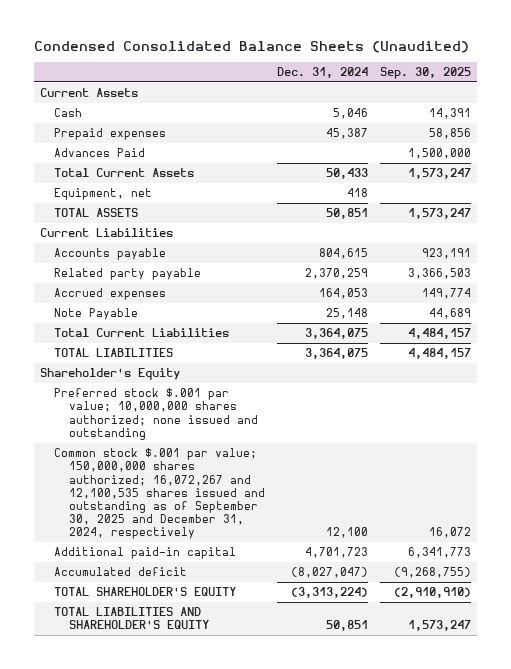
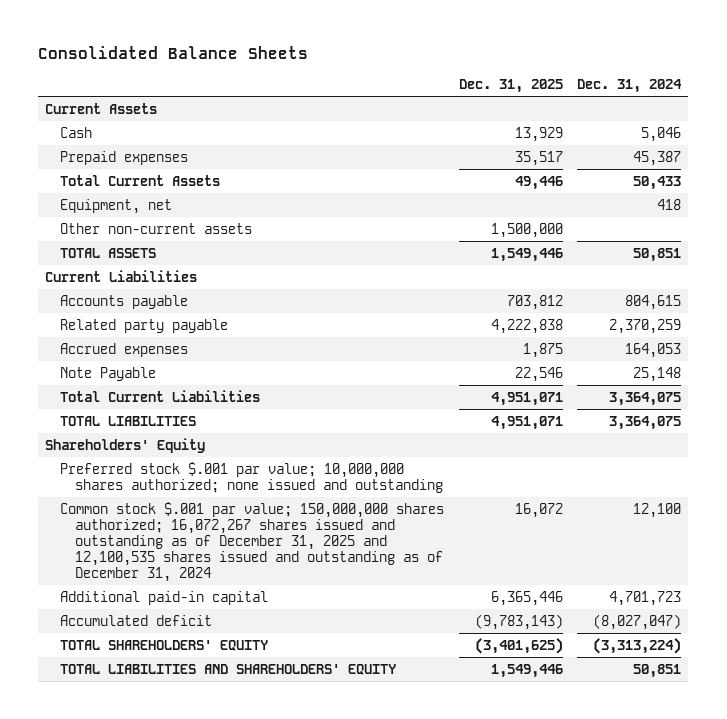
[33,40,469,53] Condensed Consolidated Balance Sheets (Unaudited) -> [38,45,309,59] Consolidated Balance Sheets
[380,67,472,80] Sep. 30, 2025 -> none
none -> [458,79,563,94] Dec. 31, 2025
[54,148,146,158] Advances Paid -> none
none -> [60,222,253,234] Other non-current assets
[39,368,180,381] Shareholder's Equity -> [45,437,206,453] Shareholders' Equity
[54,448,265,540] Common stock $.001 par value; 150,000,000 shares authorized; 16,072,267 and 12,100,535 shares issued and outstanding as of September 30, 2025 and December 31, 2024, respectively -> [60,501,445,583] Common stock $.001 par value; 150,000,000 shares authorized; 16,072,267 shares issued and outstanding as of December 31, 2025 and 12,100,535 shares issued and outstanding as of December 31, 2024
[54,587,237,597] TOTAL SHAREHOLDER'S EQUITY -> [60,639,269,651] TOTAL SHAREHOLDERS' EQUITY
[54,607,209,630] TOTAL LIABILITIES AND SHAREHOLDER'S EQUITY -> [60,663,397,675] TOTAL LIABILITIES AND SHAREHOLDERS' EQUITY

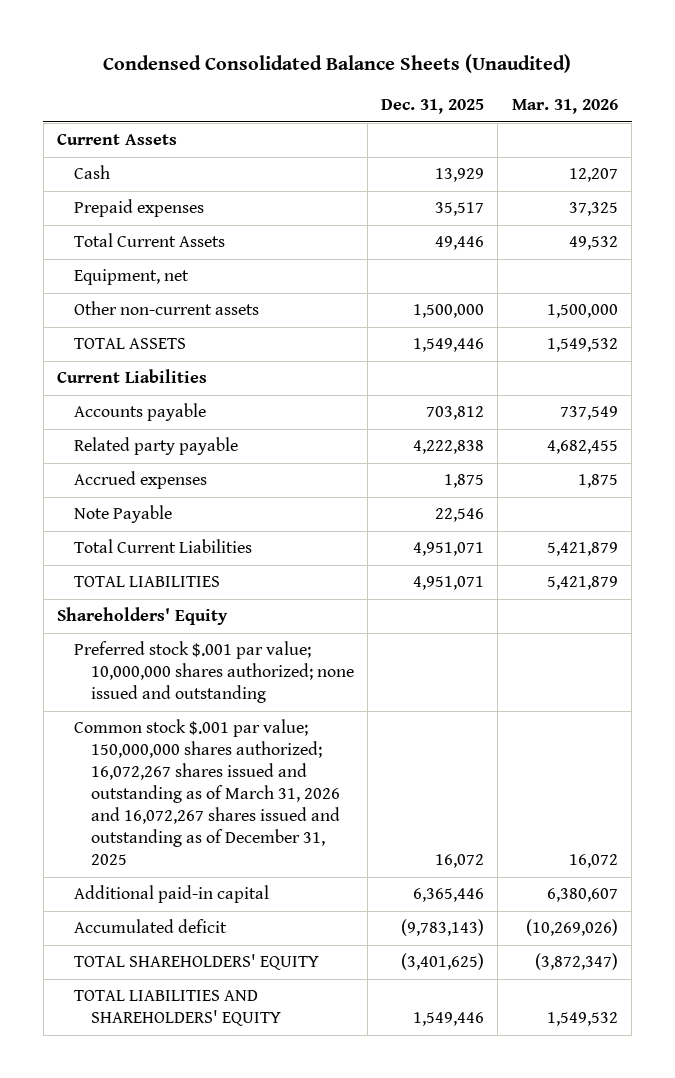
[38,45,309,59] Consolidated Balance Sheets -> [103,54,572,74] Condensed Consolidated Balance Sheets (Unaudited)
[577,79,683,94] Dec. 31, 2024 -> none
none -> [511,99,618,115] Mar. 31, 2026
[60,501,445,583] Common stock $.001 par value; 150,000,000 shares authorized; 16,072,267 shares issued and outstanding as of December 31, 2025 and 12,100,535 shares issued and outstanding as of December 31, 2024 -> [73,719,340,866] Common stock $.001 par value; 150,000,000 shares authorized; 16,072,267 shares issued and outstanding as of March 31, 2026 and 16,072,267 shares issued and outstanding as of December 31, 2025

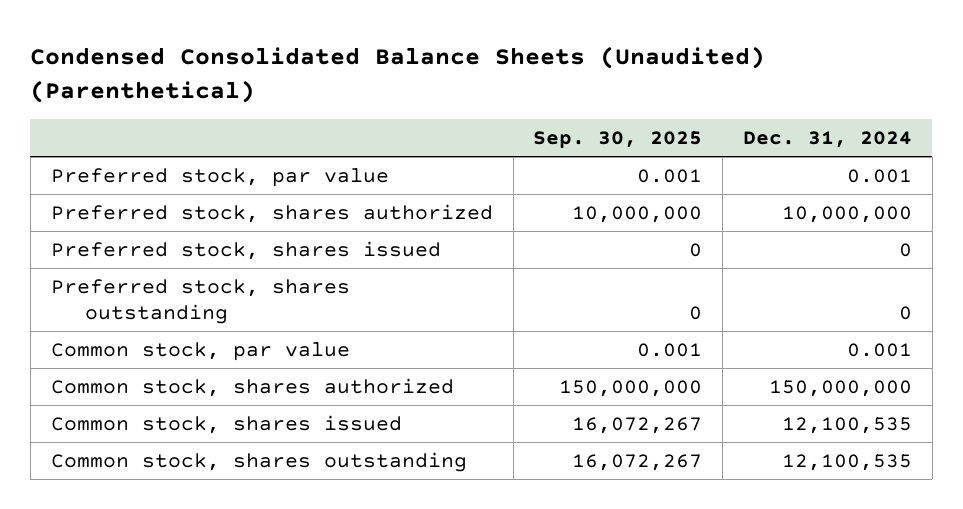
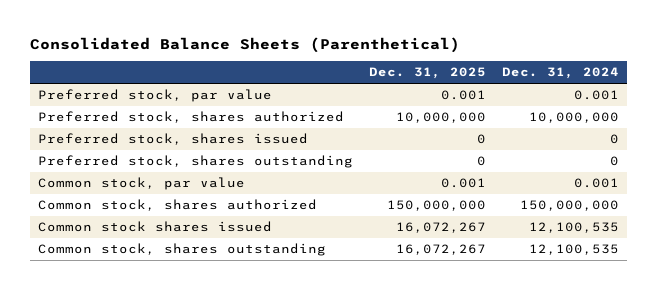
[30,45,766,103] Condensed Consolidated Balance Sheets (Unaudited) (Parenthetical) -> [30,37,461,54] Consolidated Balance Sheets (Parenthetical)
[533,131,703,150] Sep. 30, 2025 -> none
none -> [369,67,487,80] Dec. 31, 2025
[50,415,402,435] Common stock, shares issued -> [38,221,273,233] Common stock shares issued

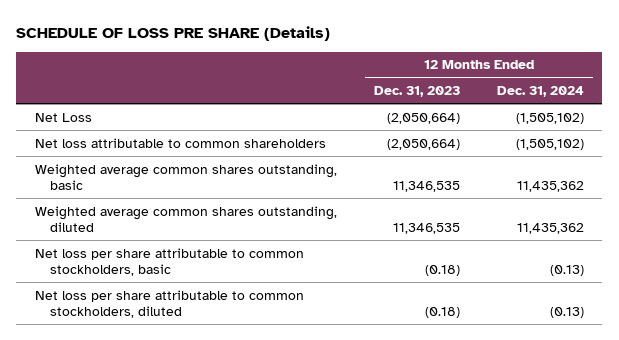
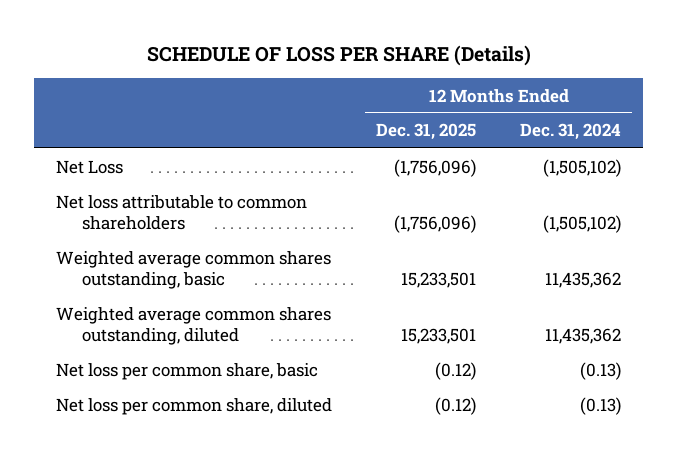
[16,25,331,41] SCHEDULE OF LOSS PRE SHARE (Details) -> [146,45,531,67] SCHEDULE OF LOSS PER SHARE (Details)
[373,85,460,97] Dec. 31, 2023 -> none
none -> [376,123,477,141] Dec. 31, 2025
[34,247,304,276] Net loss per share attributable to common stockholders, basic -> [56,362,319,380] Net loss per common share, basic
[34,289,304,318] Net loss per share attributable to common stockholders, diluted -> [56,397,333,415] Net loss per common share, diluted

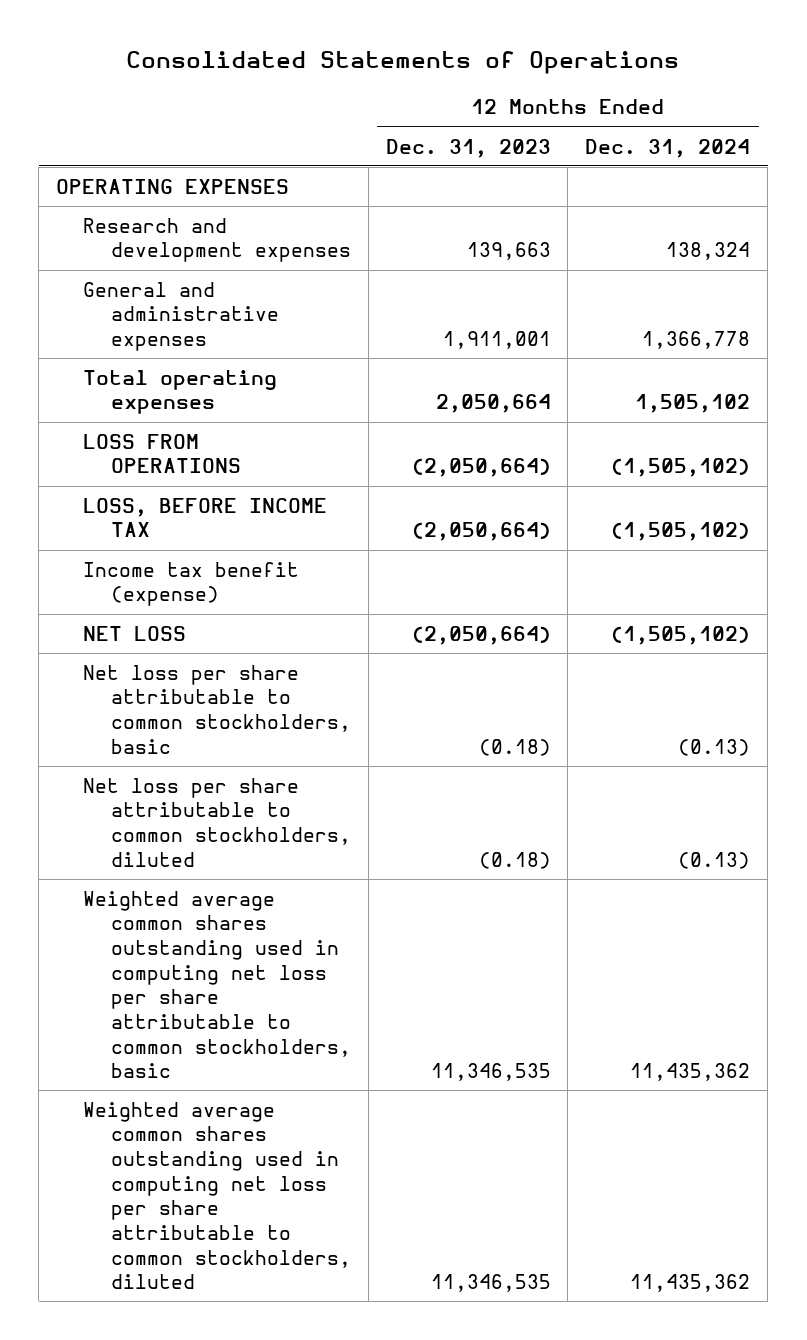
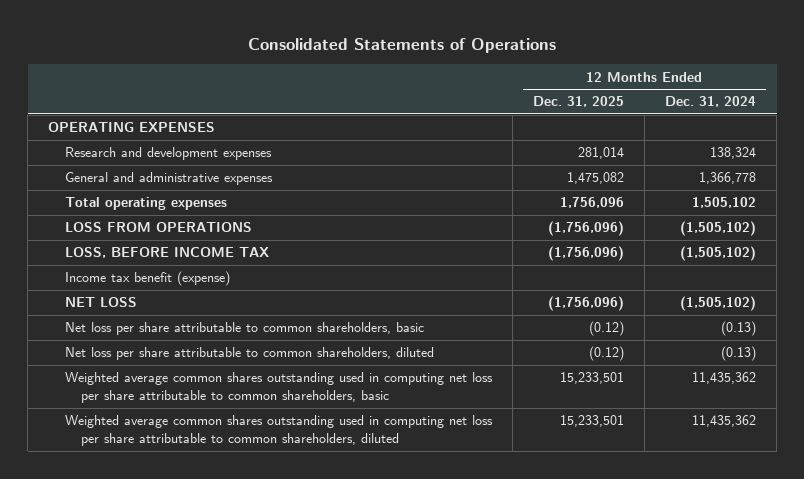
[385,138,551,158] Dec. 31, 2023 -> none
none -> [532,96,624,108] Dec. 31, 2025
[83,664,351,754] Net loss per share attributable to common stockholders, basic -> [64,322,424,336] Net loss per share attributable to common shareholders, basic
[83,777,351,867] Net loss per share attributable to common stockholders, diluted -> [64,347,434,361] Net loss per share attributable to common shareholders, diluted
[83,890,351,1079] Weighted average common shares outstanding used in computing net loss per share attributable to common stockholders, basic -> [64,372,493,404] Weighted average common shares outstanding used in computing net loss per share attributable to common shareholders, basic
[83,1101,351,1290] Weighted average common shares outstanding used in computing net loss per share attributable to common stockholders, diluted -> [64,415,493,447] Weighted average common shares outstanding used in computing net loss per share attributable to common shareholders, diluted

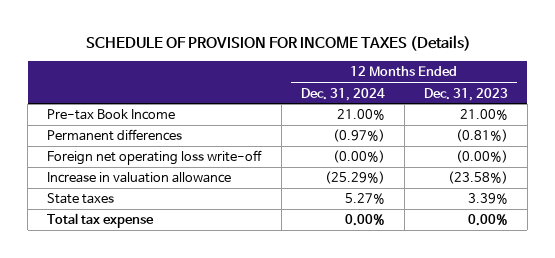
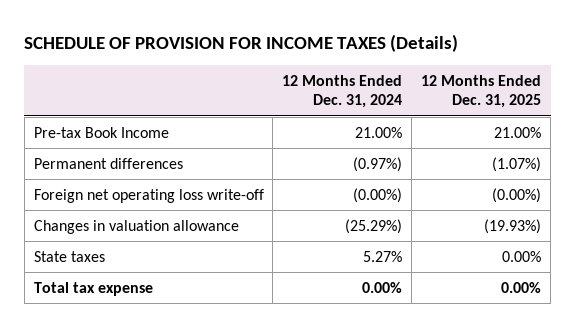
[423,87,508,101] Dec. 31, 2023 -> none
none -> [421,74,542,109] 12 Months Ended Dec. 31, 2025
[47,172,232,184] Increase in valuation allowance -> [33,219,239,234] Changes in valuation allowance

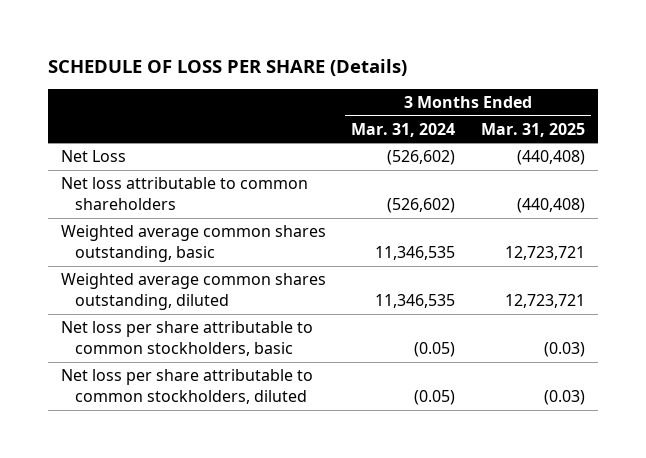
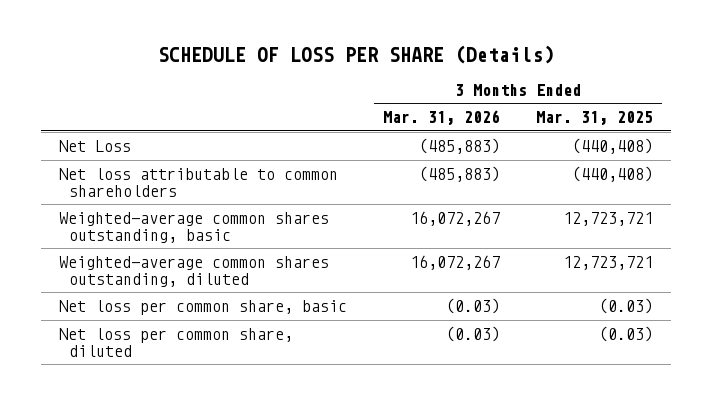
[351,122,456,137] Mar. 31, 2024 -> none
none -> [382,110,500,126] Mar. 31, 2026
[60,225,326,263] Weighted average common shares outstanding, basic -> [58,212,329,243] Weighted-average common shares outstanding, basic
[60,273,326,311] Weighted average common shares outstanding, diluted -> [58,256,329,287] Weighted-average common shares outstanding, diluted
[60,321,313,357] Net loss per share attributable to common stockholders, basic -> [58,300,347,316] Net loss per common share, basic
[60,369,313,405] Net loss per share attributable to common stockholders, diluted -> [58,328,293,357] Net loss per common share, diluted

